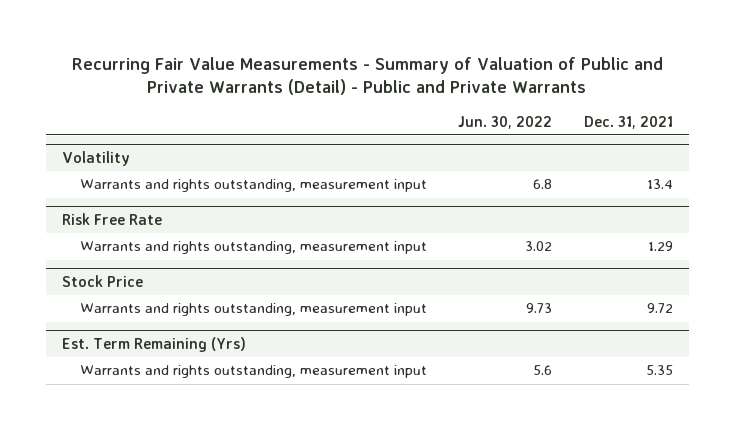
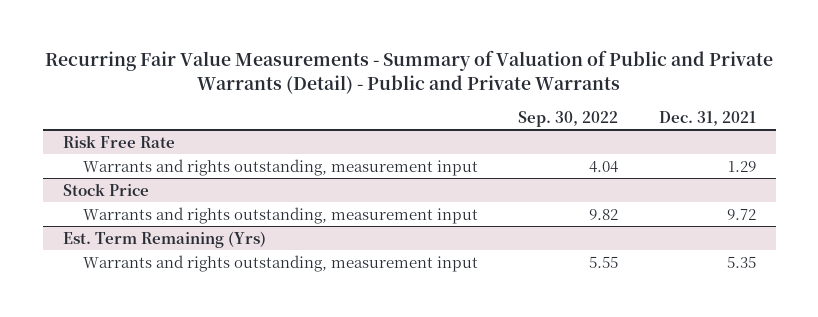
[458,115,553,129] Jun. 30, 2022 -> none
none -> [518,110,619,127] Sep. 30, 2022
[62,151,131,167] Volatility -> none
[79,179,427,193] Warrants and rights outstanding, measurement input -> none

